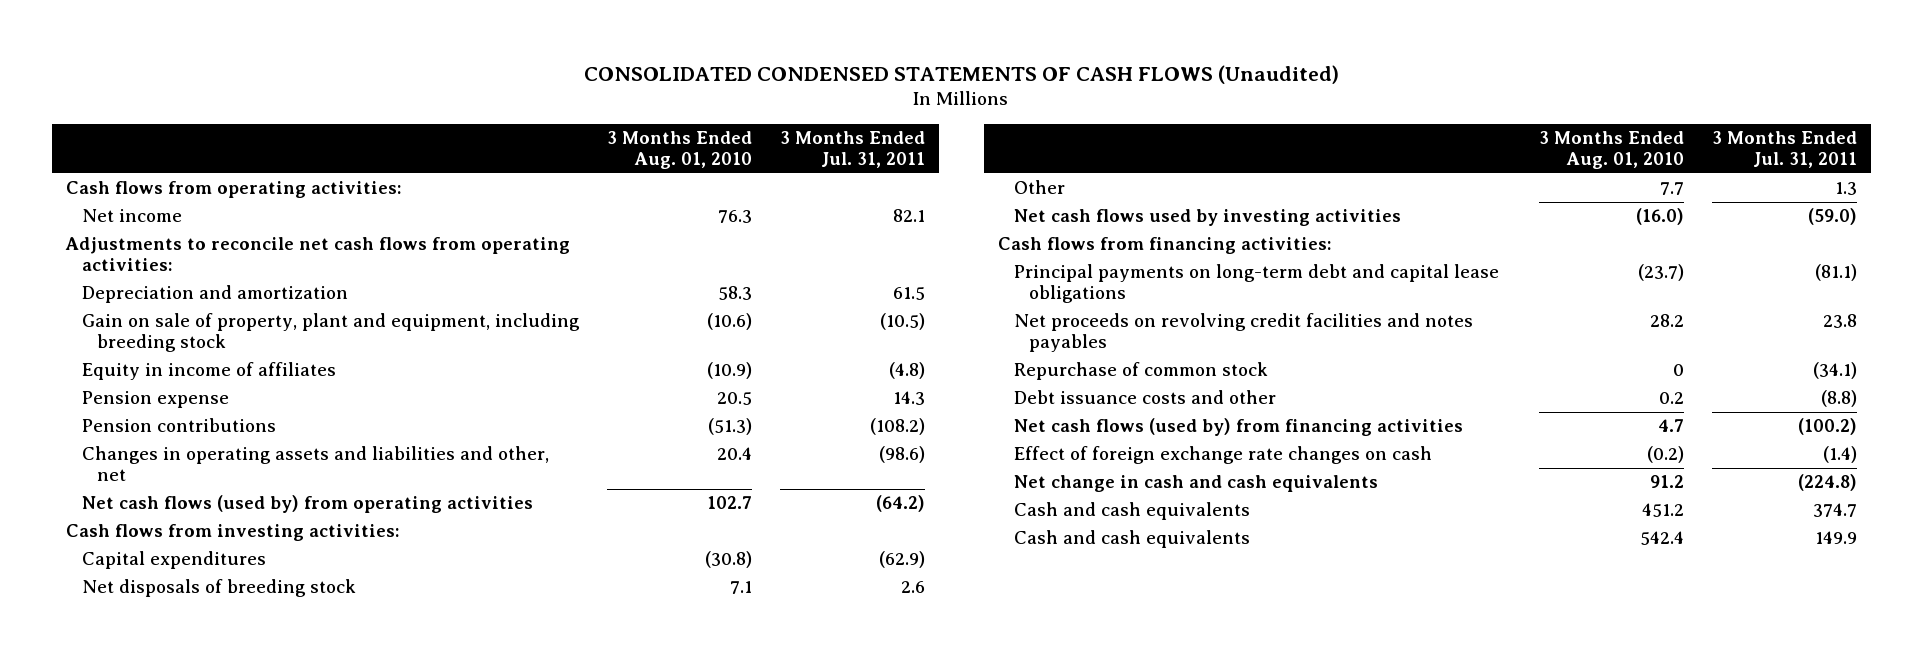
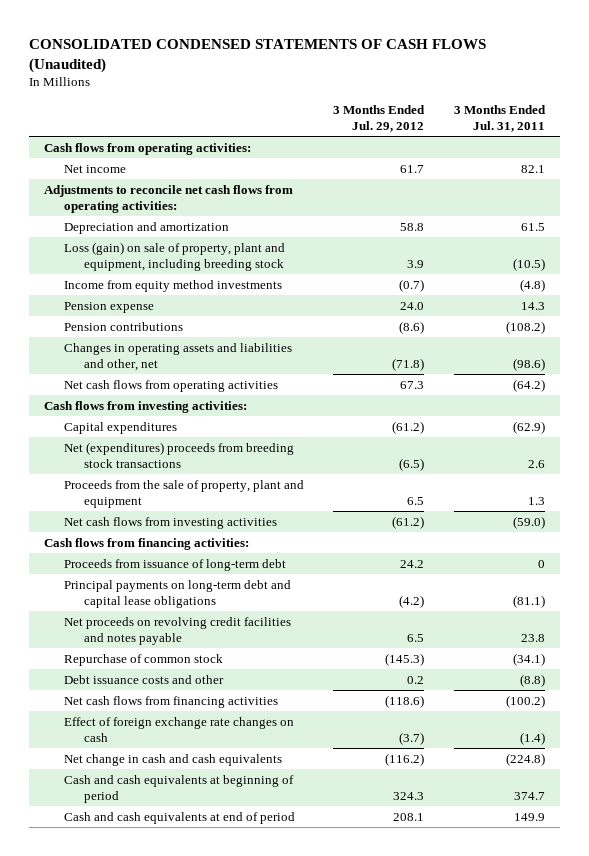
[606,130,752,170] 3 Months Ended Aug. 01, 2010 -> none
none -> [333,104,426,132] 3 Months Ended Jul. 29, 2012
[81,313,580,353] Gain on sale of property, plant and equipment, including breeding stock -> [63,241,285,271] Loss (gain) on sale of property, plant and equipment, including breeding stock
[81,362,336,381] Equity in income of affiliates -> [63,279,282,292] Income from equity method investments
[81,495,533,514] Net cash flows (used by) from operating activities -> [63,379,278,392] Net cash flows from operating activities
[81,579,356,598] Net disposals of breeding stock -> none
[1013,180,1065,195] Other -> none
none -> [63,441,294,468] Net (expenditures) proceeds from breeding stock transactions
none -> [63,479,304,508] Proceeds from the sale of property, plant and equipment
[1013,209,1401,227] Net cash flows used by investing activities -> [63,516,277,529] Net cash flows from investing activities
none -> [63,558,286,571] Proceeds from issuance of long-term debt
[1013,313,1473,353] Net proceeds on revolving credit facilities and notes payables -> [63,616,291,645] Net proceeds on revolving credit facilities and notes payable
[1013,418,1463,437] Net cash flows (used by) from financing activities -> [63,695,278,708] Net cash flows from financing activities
[1013,502,1250,521] Cash and cash equivalents -> [63,774,294,803] Cash and cash equivalents at beginning of period
[1013,530,1250,549] Cash and cash equivalents -> [63,811,295,824] Cash and cash equivalents at end of period

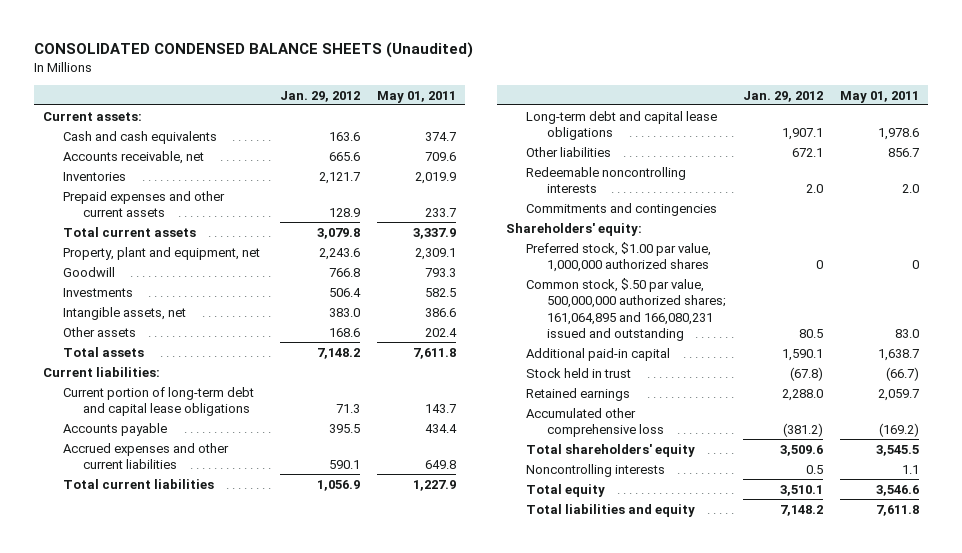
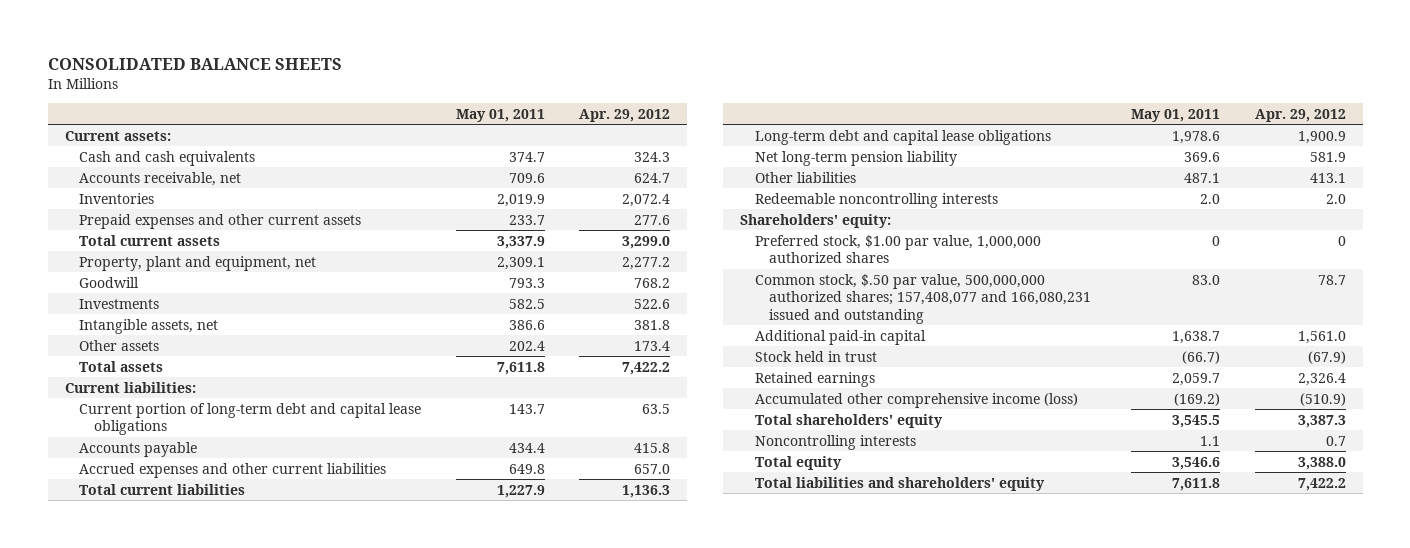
[33,42,473,59] CONSOLIDATED CONDENSED BALANCE SHEETS (Unaudited) -> [47,57,342,70] CONSOLIDATED BALANCE SHEETS
[279,90,360,102] Jan. 29, 2012 -> none
none -> [579,108,671,122] Apr. 29, 2012
none -> [754,150,957,166] Net long-term pension liability
[888,147,920,157] 856.7 -> [1184,172,1221,183] 487.1
[526,202,718,216] Commitments and contingencies -> none
[526,277,726,342] Common stock, $.50 par value, 500,000,000 authorized shares; 161,064,895 and 166,080,231 issued and outstanding -> [754,273,1092,324] Common stock, $.50 par value, 500,000,000 authorized shares; 157,408,077 and 166,080,231 issued and outstanding
[526,407,664,438] Accumulated other comprehensive loss -> [754,392,1078,408] Accumulated other comprehensive income (loss)
[526,503,696,517] Total liabilities and equity -> [754,476,1045,491] Total liabilities and shareholders' equity

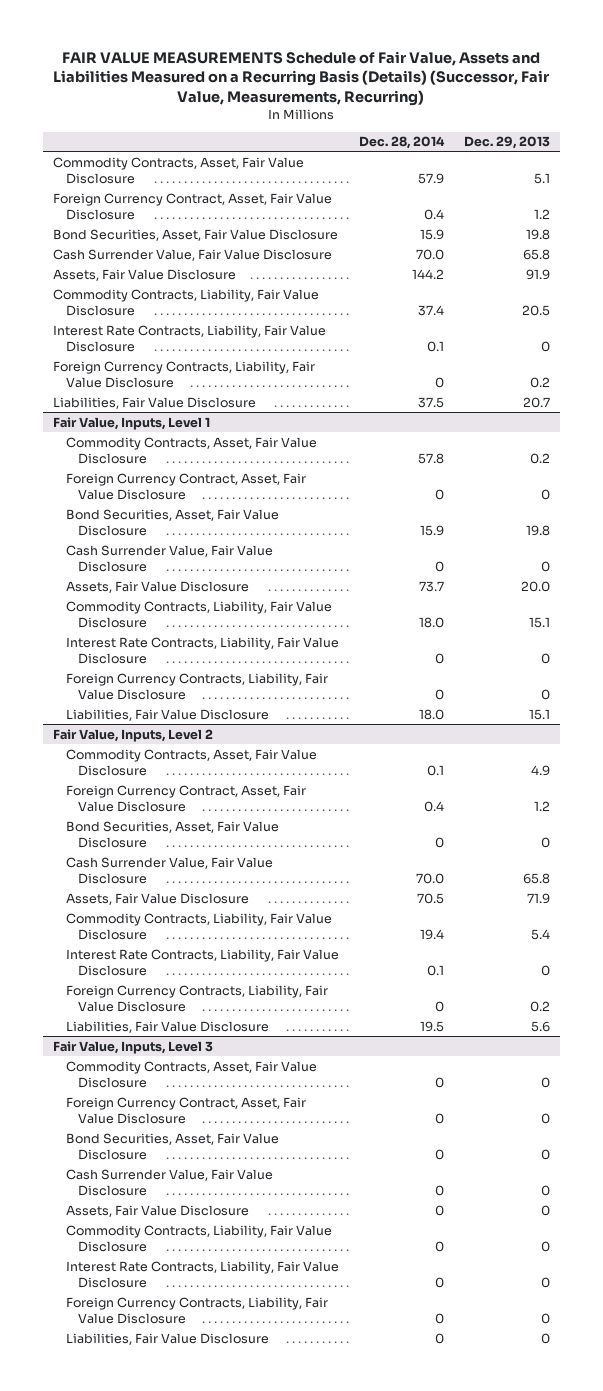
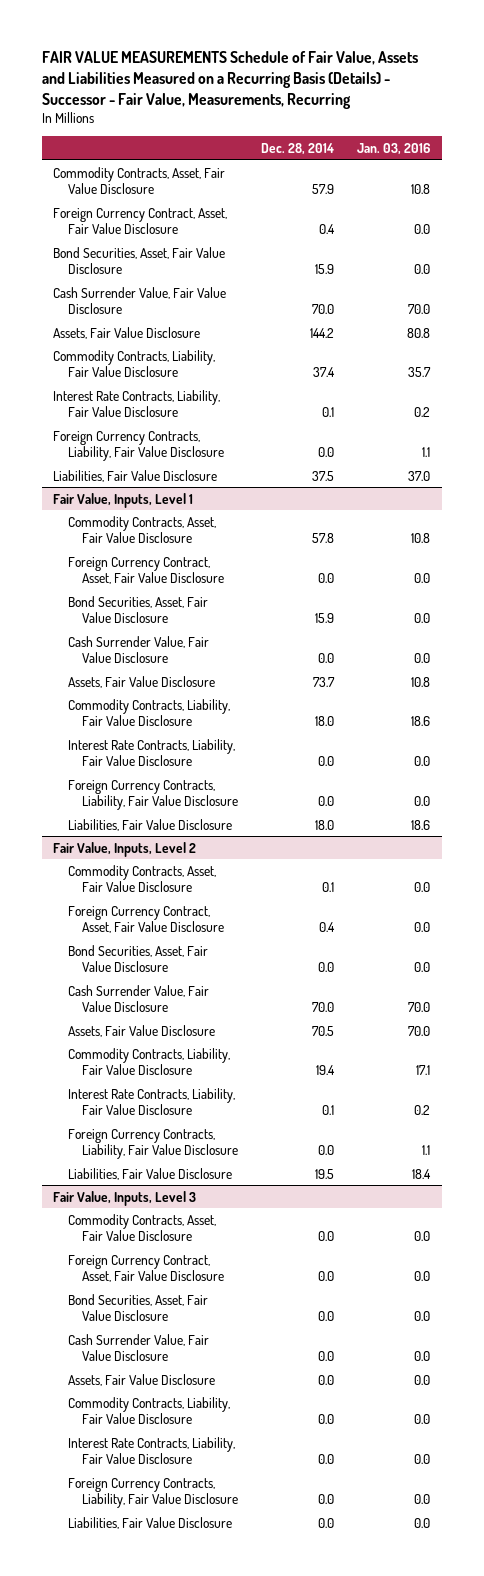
[53,50,550,106] FAIR VALUE MEASUREMENTS Schedule of Fair Value, Assets and Liabilities Measured on a Recurring Basis (Details) (Successor, Fair Value, Measurements, Recurring) -> [41,50,418,109] FAIR VALUE MEASUREMENTS Schedule of Fair Value, Assets and Liabilities Measured on a Recurring Basis (Details) - Successor - Fair Value, Measurements, Recurring
[463,136,550,150] Dec. 29, 2013 -> none
none -> [357,143,431,156] Jan. 03, 2016
[434,376,444,388] 0 -> [318,447,335,458] 0.0
[434,488,444,500] 0 -> [318,573,335,584] 0.0
[434,560,444,572] 0 -> [318,653,335,664] 0.0
[434,652,444,664] 0 -> [318,756,335,767] 0.0
[434,688,444,700] 0 -> [318,796,335,807] 0.0
[434,836,444,848] 0 -> [318,962,335,973] 0.0
[434,1000,444,1012] 0 -> [318,1145,335,1156] 0.0
[434,1076,444,1088] 0 -> [318,1231,335,1242] 0.0
[434,1112,444,1124] 0 -> [318,1271,335,1282] 0.0
[434,1148,444,1160] 0 -> [318,1311,335,1322] 0.0
[434,1184,444,1196] 0 -> [318,1351,335,1362] 0.0
[434,1204,444,1216] 0 -> [318,1374,335,1385] 0.0
[434,1240,444,1252] 0 -> [318,1414,335,1425] 0.0
[434,1276,444,1288] 0 -> [318,1454,335,1465] 0.0
[434,1312,444,1324] 0 -> [318,1494,335,1505] 0.0
[434,1332,444,1344] 0 -> [318,1517,335,1528] 0.0

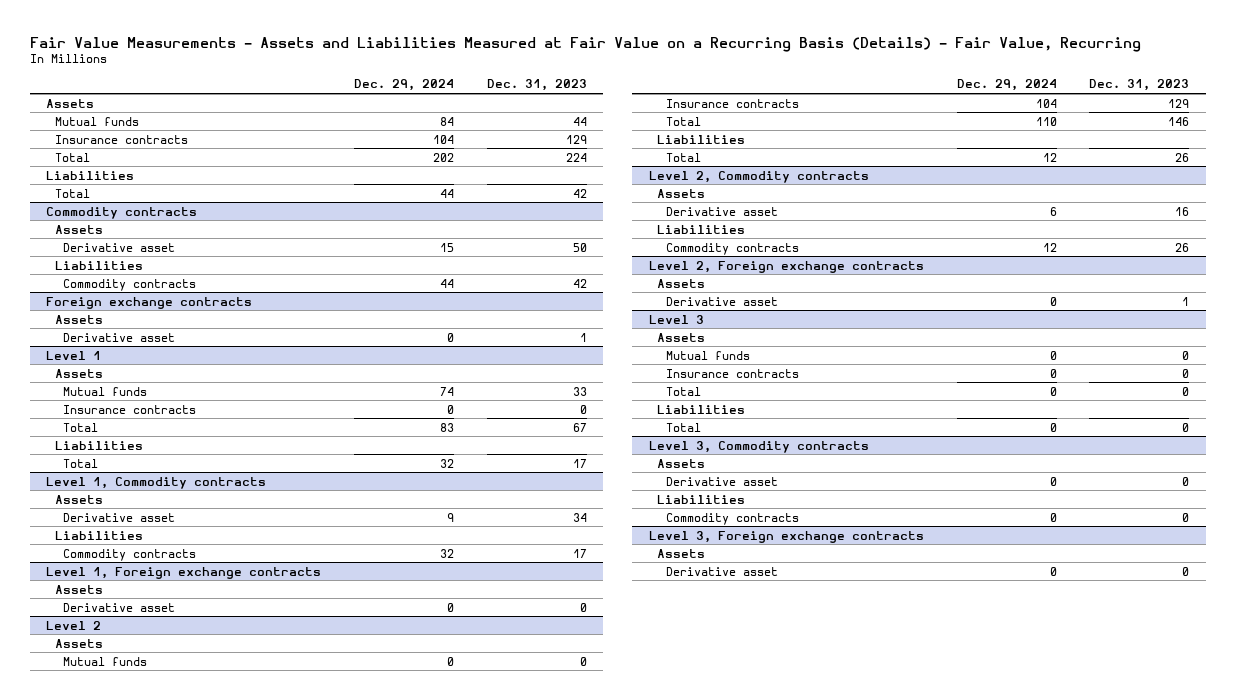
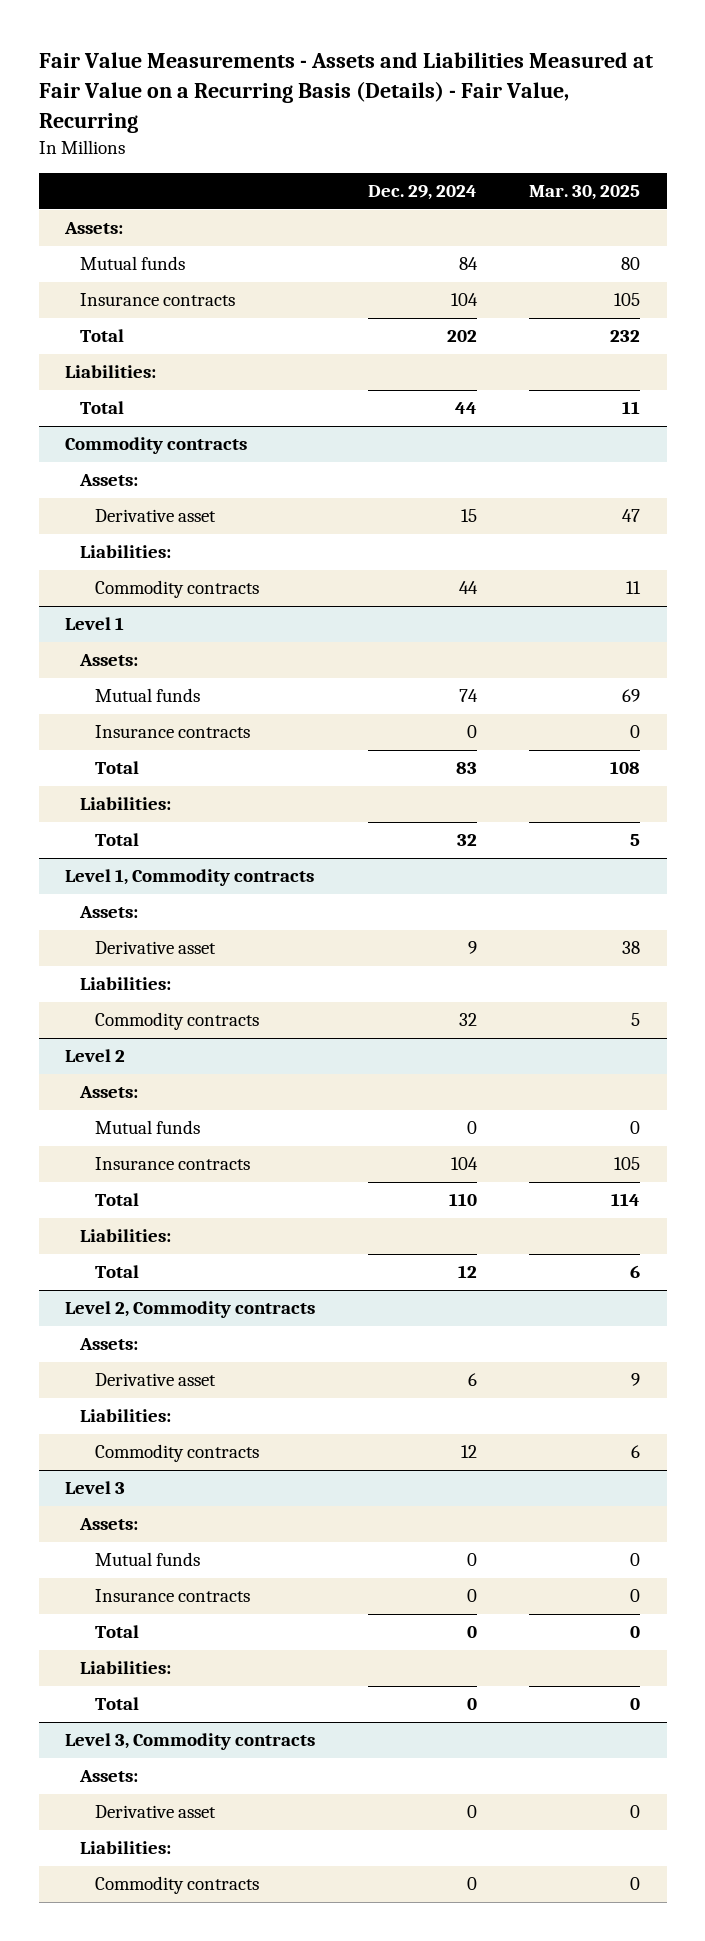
[486,79,587,92] Dec. 31, 2023 -> none
none -> [529,185,641,201] Mar. 30, 2025
[46,98,95,108] Assets -> [64,222,124,235] Assets:
[46,170,135,180] Liabilities -> [65,365,157,379] Liabilities:
[54,224,103,234] Assets -> [79,474,139,487] Assets:
[54,260,143,270] Liabilities -> [80,545,172,559] Liabilities:
[46,296,253,309] Foreign exchange contracts -> none
[54,314,103,324] Assets -> none
[63,332,176,342] Derivative asset -> none
[54,368,103,378] Assets -> [79,654,139,667] Assets:
[54,440,143,450] Liabilities -> [80,797,172,811] Liabilities:
[54,494,103,504] Assets -> [79,906,139,919] Assets:
[54,530,143,540] Liabilities -> [80,977,172,991] Liabilities:
[46,566,322,579] Level 1, Foreign exchange contracts -> none
[54,584,103,594] Assets -> none
[63,602,176,612] Derivative asset -> none
[54,638,103,648] Assets -> [79,1086,139,1099] Assets:
[657,134,746,144] Liabilities -> [80,1229,172,1243] Liabilities:
[657,188,706,198] Assets -> [79,1338,139,1351] Assets:
[657,224,746,234] Liabilities -> [80,1409,172,1423] Liabilities:
[648,260,924,273] Level 2, Foreign exchange contracts -> none
[657,278,706,288] Assets -> none
[665,296,778,306] Derivative asset -> none
[657,332,706,342] Assets -> [79,1518,139,1531] Assets:
[657,404,746,414] Liabilities -> [80,1661,172,1675] Liabilities:
[657,458,706,468] Assets -> [79,1770,139,1783] Assets:
[657,494,746,504] Liabilities -> [80,1841,172,1855] Liabilities:
[648,530,924,543] Level 3, Foreign exchange contracts -> none
[657,548,706,558] Assets -> none
[665,566,778,576] Derivative asset -> none

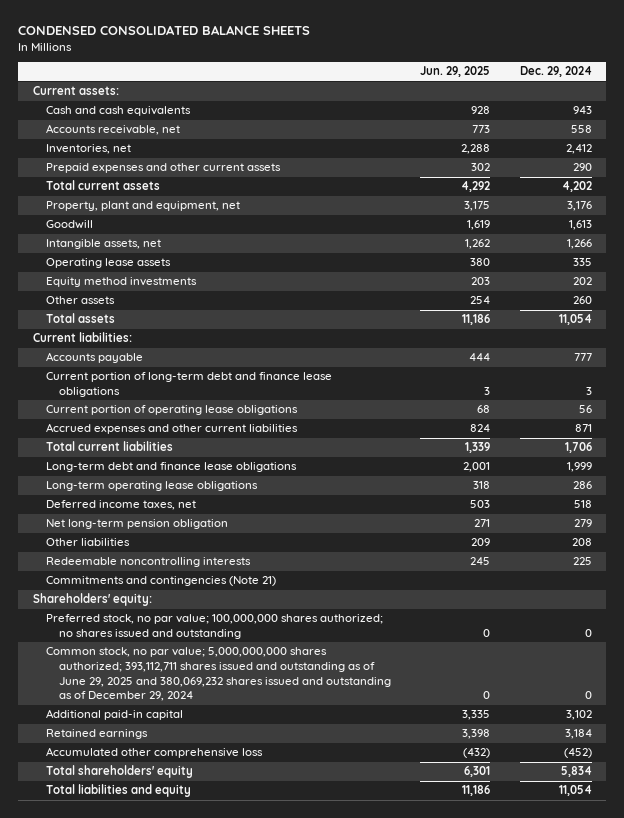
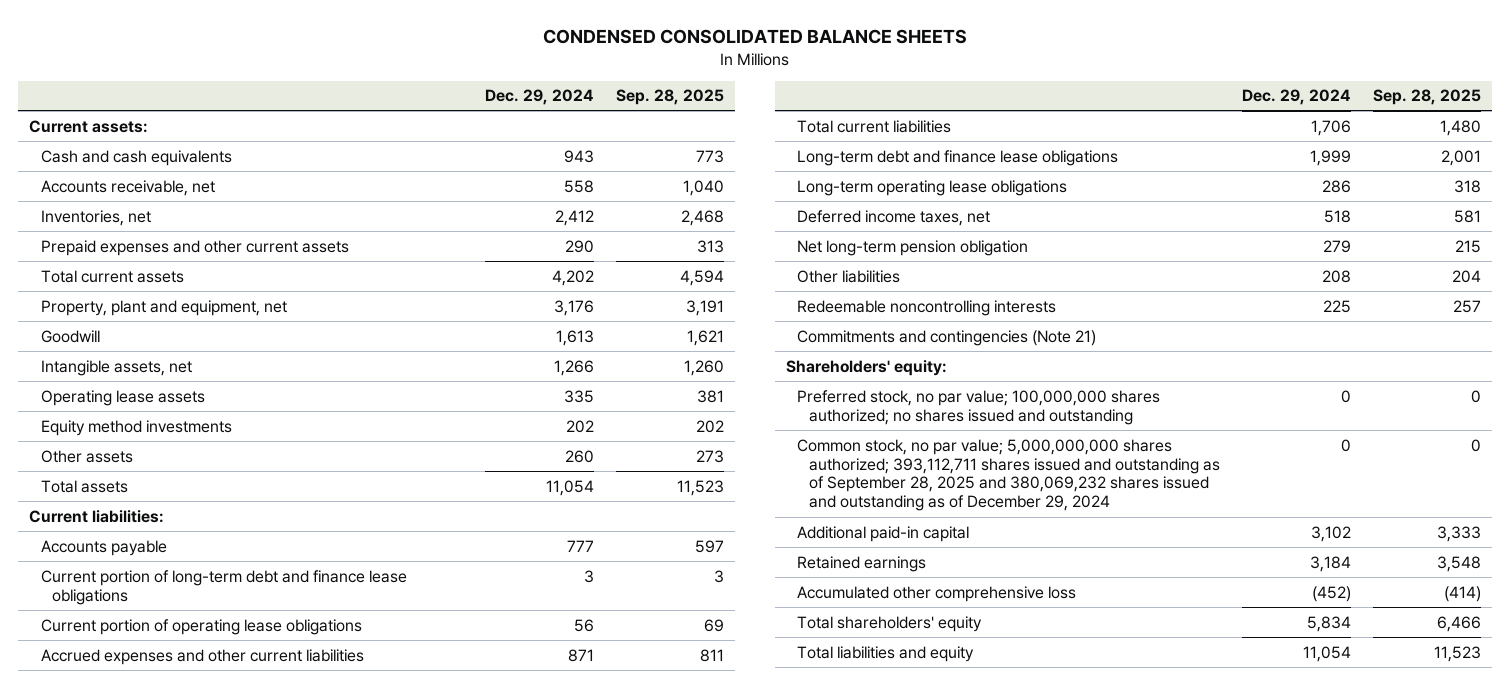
[420,66,491,78] Jun. 29, 2025 -> none
none -> [615,89,724,106] Sep. 28, 2025
[45,647,392,702] Common stock, no par value; 5,000,000,000 shares authorized; 393,112,711 shares issued and outstanding as of June 29, 2025 and 380,069,232 shares issued and outstanding as of December 29, 2024 -> [797,438,1220,512] Common stock, no par value; 5,000,000,000 shares authorized; 393,112,711 shares issued and outstanding as of September 28, 2025 and 380,069,232 shares issued and outstanding as of December 29, 2024

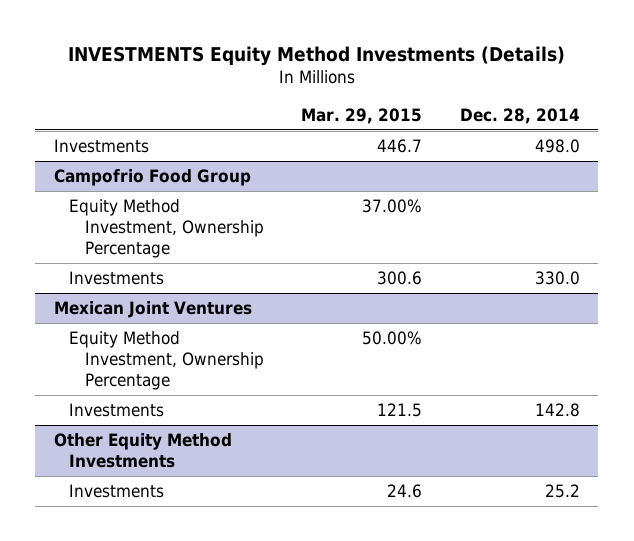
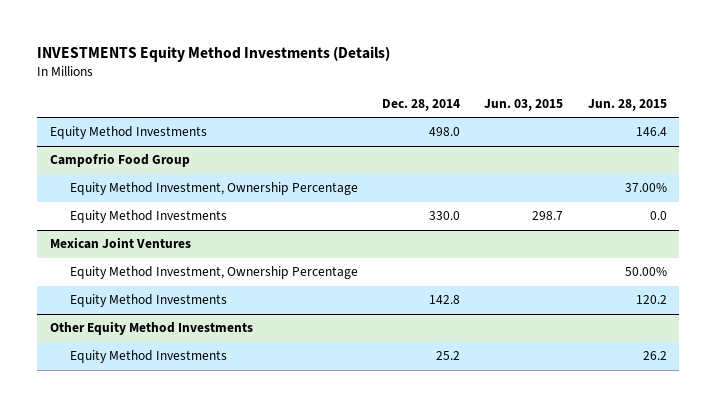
[301,107,423,124] Mar. 29, 2015 -> none
none -> [484,98,564,111] Jun. 03, 2015
none -> [587,98,667,111] Jun. 28, 2015
[54,138,150,153] Investments -> [49,126,207,140] Equity Method Investments
[69,270,165,285] Investments -> [69,210,227,224] Equity Method Investments
[69,402,165,417] Investments -> [69,294,227,308] Equity Method Investments
[69,483,165,498] Investments -> [69,350,227,364] Equity Method Investments

